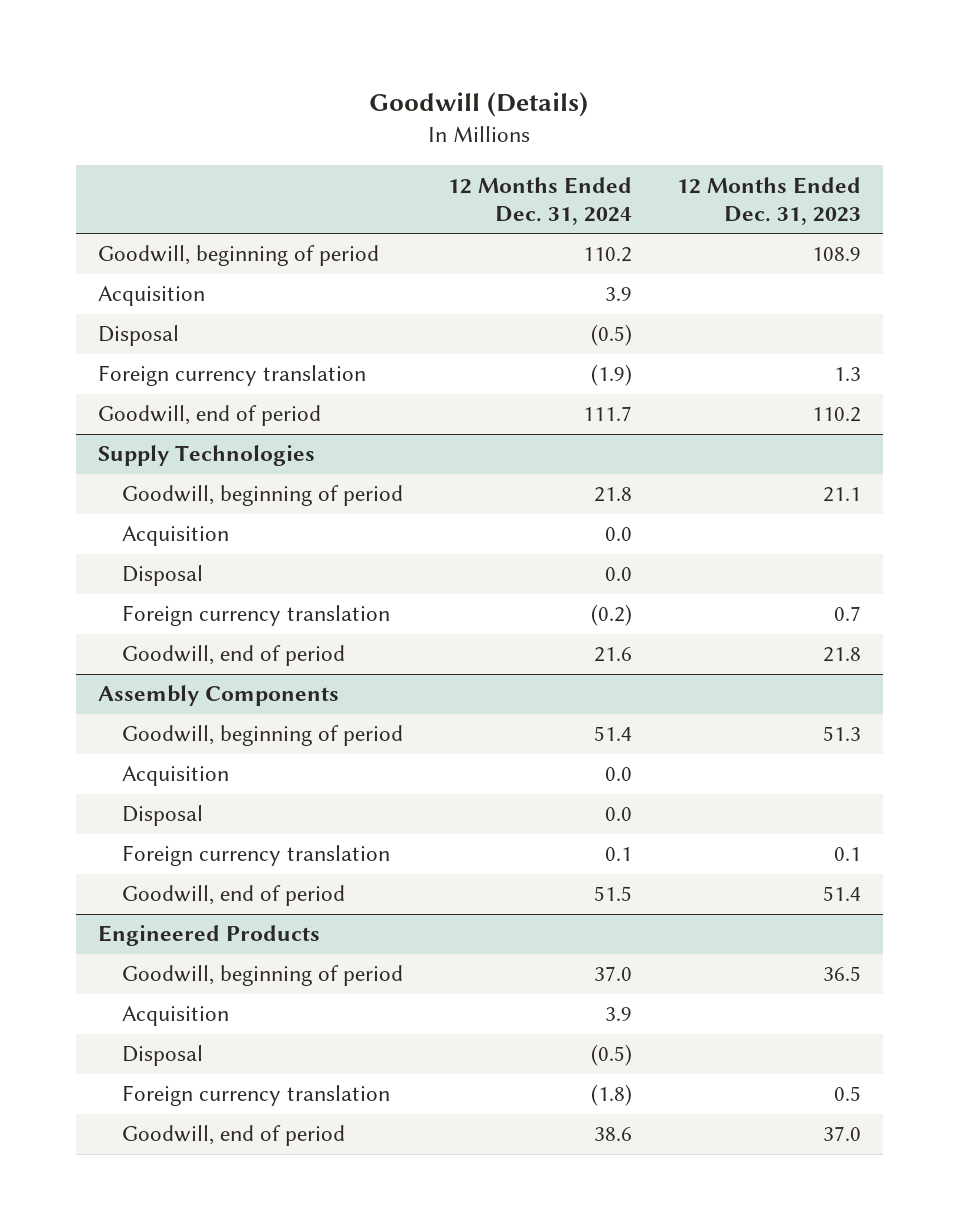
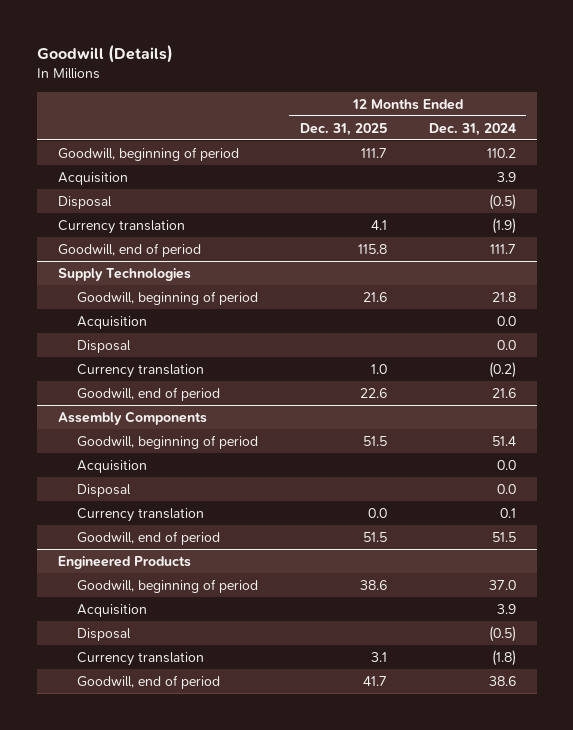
[676,176,861,225] 12 Months Ended Dec. 31, 2023 -> none
none -> [299,122,387,136] Dec. 31, 2025
[98,365,367,387] Foreign currency translation -> [57,219,185,234] Currency translation
[122,605,391,627] Foreign currency translation -> [76,363,204,378] Currency translation
[122,845,391,867] Foreign currency translation -> [76,507,204,522] Currency translation
[122,1085,391,1107] Foreign currency translation -> [76,651,204,666] Currency translation

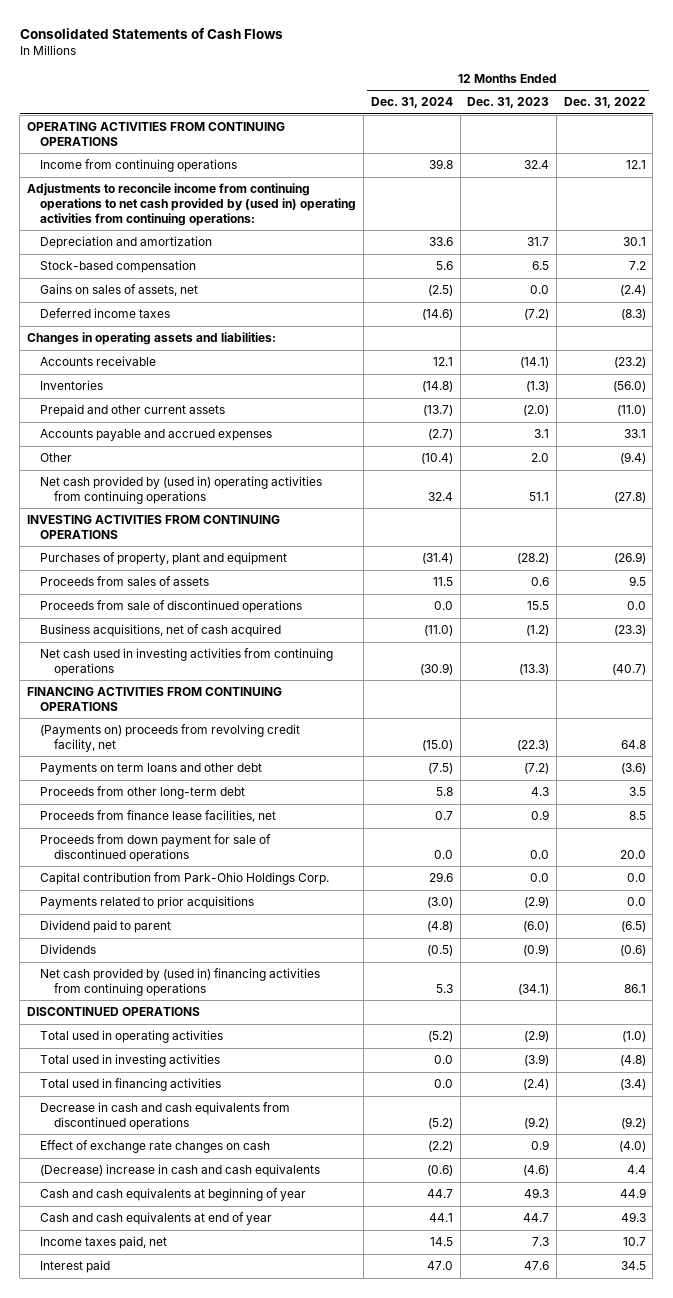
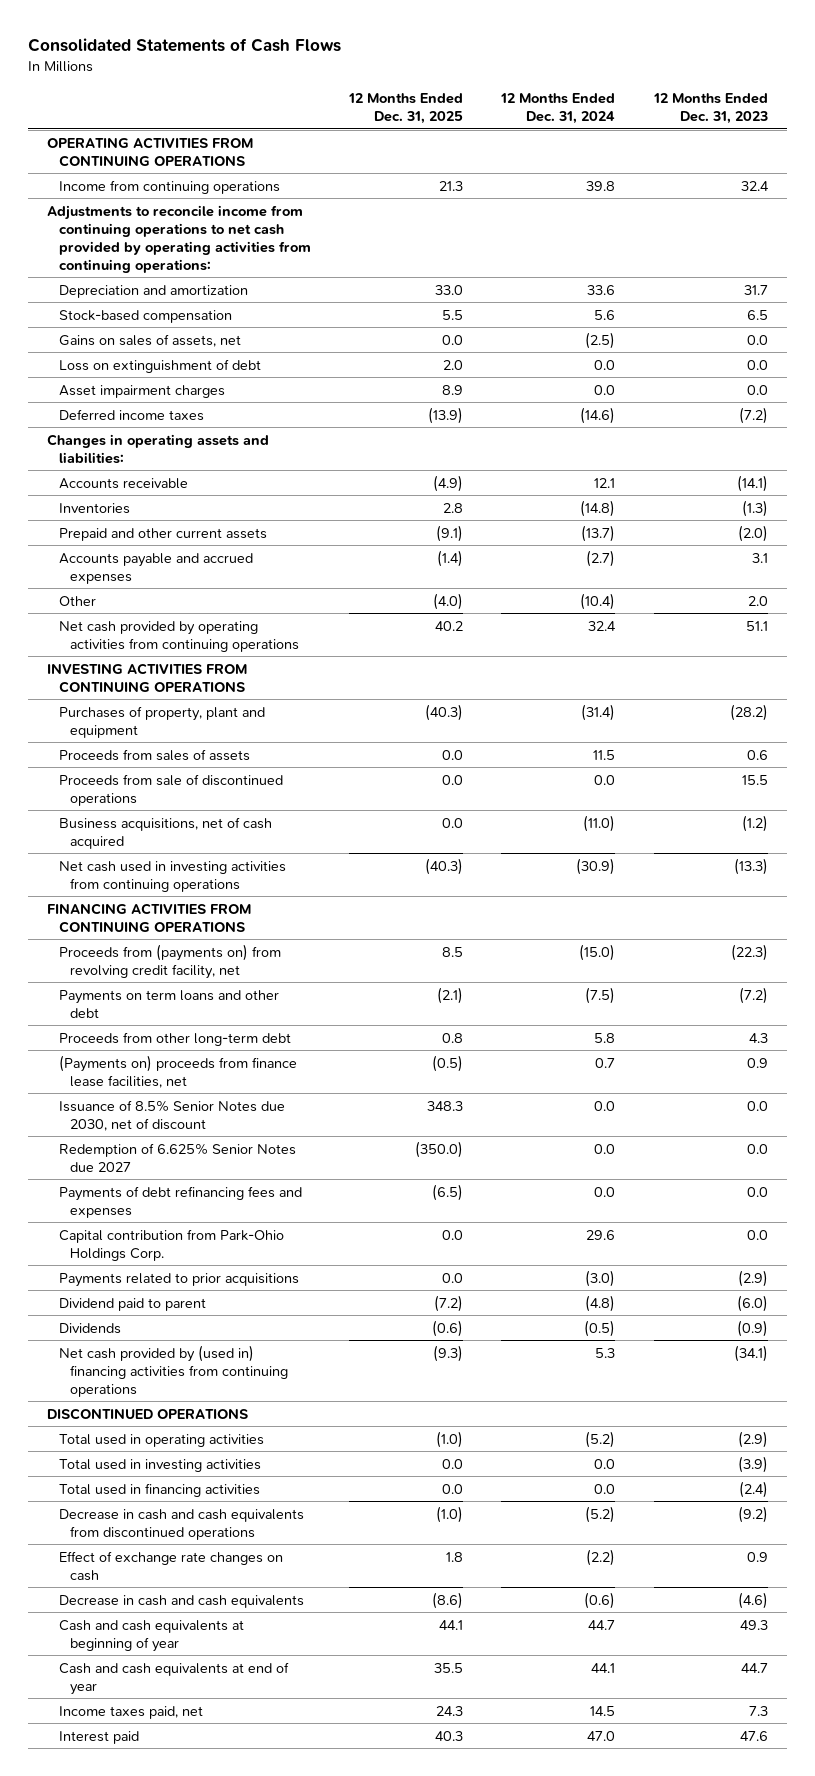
[563,97,646,109] Dec. 31, 2022 -> none
none -> [348,92,464,124] 12 Months Ended Dec. 31, 2025
[27,183,357,226] Adjustments to reconcile income from continuing operations to net cash provided by (used in) operating activities from continuing operations: -> [47,204,311,273] Adjustments to reconcile income from continuing operations to net cash provided by operating activities from continuing operations:
none -> [58,358,261,373] Loss on extinguishment of debt
none -> [58,384,225,398] Asset impairment charges
[40,476,323,504] Net cash provided by (used in) operating activities from continuing operations -> [58,620,300,652] Net cash provided by operating activities from continuing operations
[40,724,301,752] (Payments on) proceeds from revolving credit facility, net -> [58,943,281,979] Proceeds from (payments on) from revolving credit facility, net
[40,834,272,862] Proceeds from down payment for sale of discontinued operations -> none
[40,810,277,823] Proceeds from finance lease facilities, net -> [58,1054,297,1088] (Payments on) proceeds from finance lease facilities, net
none -> [58,1099,285,1131] Issuance of 8.5% Senior Notes due 2030, net of discount
none -> [58,1142,296,1172] Redemption of 6.625% Senior Notes due 2027
none -> [58,1185,302,1218] Payments of debt refinancing fees and expenses
[40,1164,321,1178] (Decrease) increase in cash and cash equivalents -> [58,1594,304,1608] Decrease in cash and cash equivalents

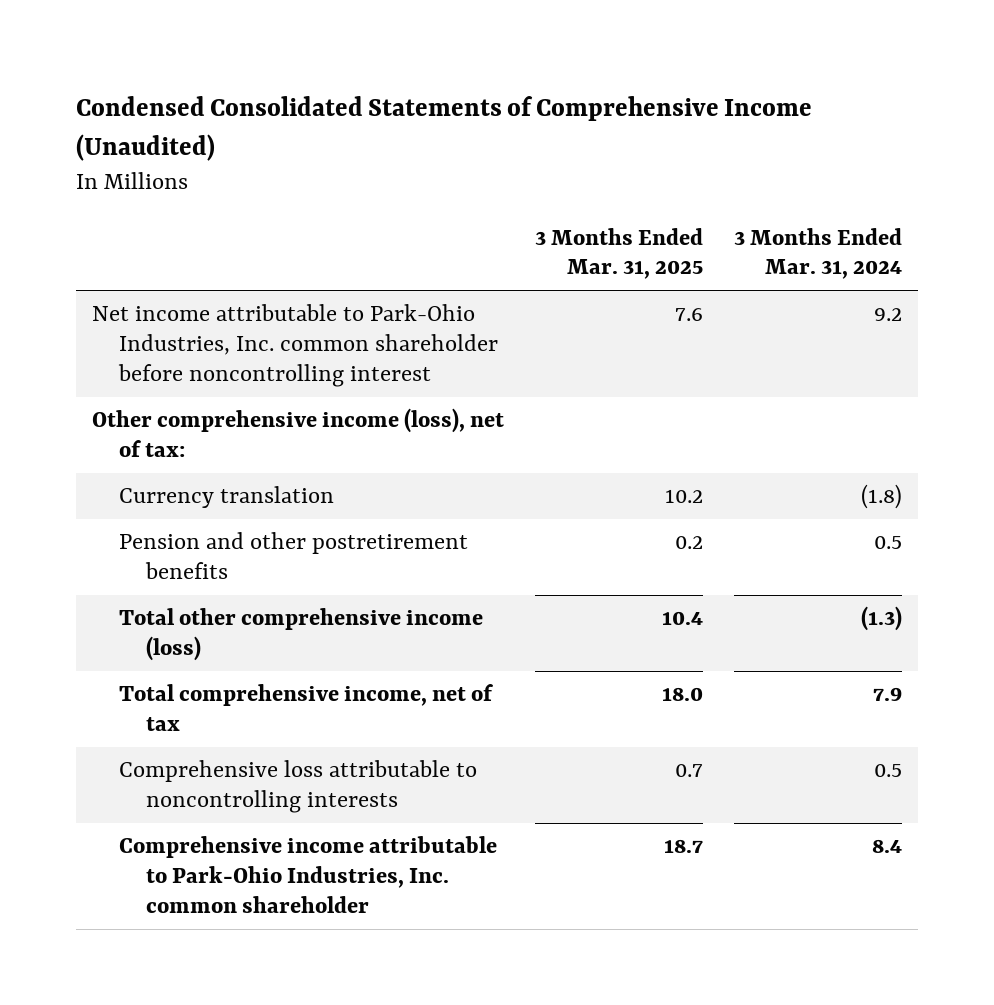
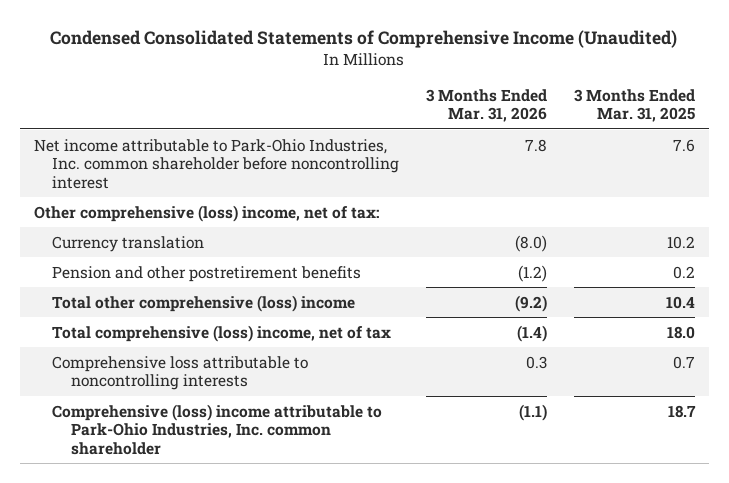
[734,227,903,280] 3 Months Ended Mar. 31, 2024 -> none
none -> [426,88,548,123] 3 Months Ended Mar. 31, 2026
[92,408,505,458] Other comprehensive income (loss), net of tax: -> [33,204,379,222] Other comprehensive (loss) income, net of tax:
[118,608,483,662] Total other comprehensive income (loss) -> [52,294,356,312] Total other comprehensive (loss) income
[118,684,493,732] Total comprehensive income, net of tax -> [52,324,392,342] Total comprehensive (loss) income, net of tax
[118,836,497,913] Comprehensive income attributable to Park-Ohio Industries, Inc. common shareholder -> [52,403,383,455] Comprehensive (loss) income attributable to Park-Ohio Industries, Inc. common shareholder

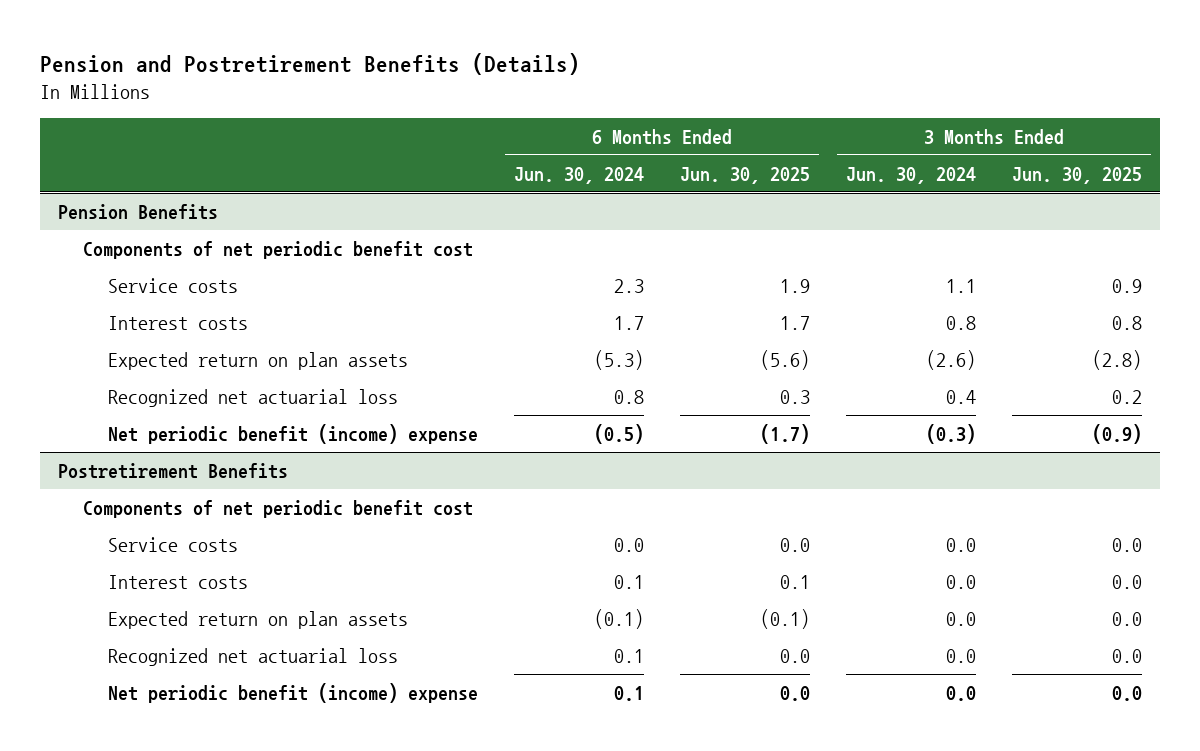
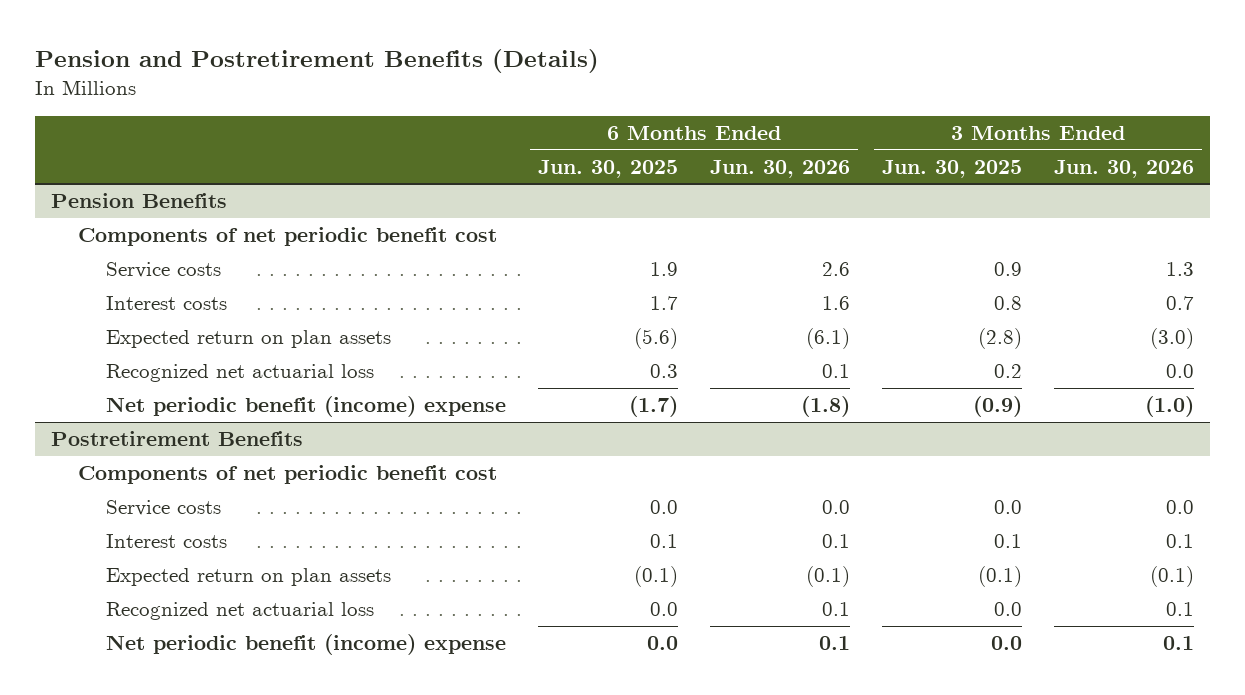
[513,166,644,184] Jun. 30, 2024 -> none
[845,166,976,184] Jun. 30, 2024 -> none
none -> [709,159,850,178] Jun. 30, 2026
none -> [1054,159,1195,178] Jun. 30, 2026
[1111,574,1142,589] 0.0 -> [994,534,1023,549] 0.1
[1111,611,1142,626] 0.0 -> [978,566,1023,588] (0.1)

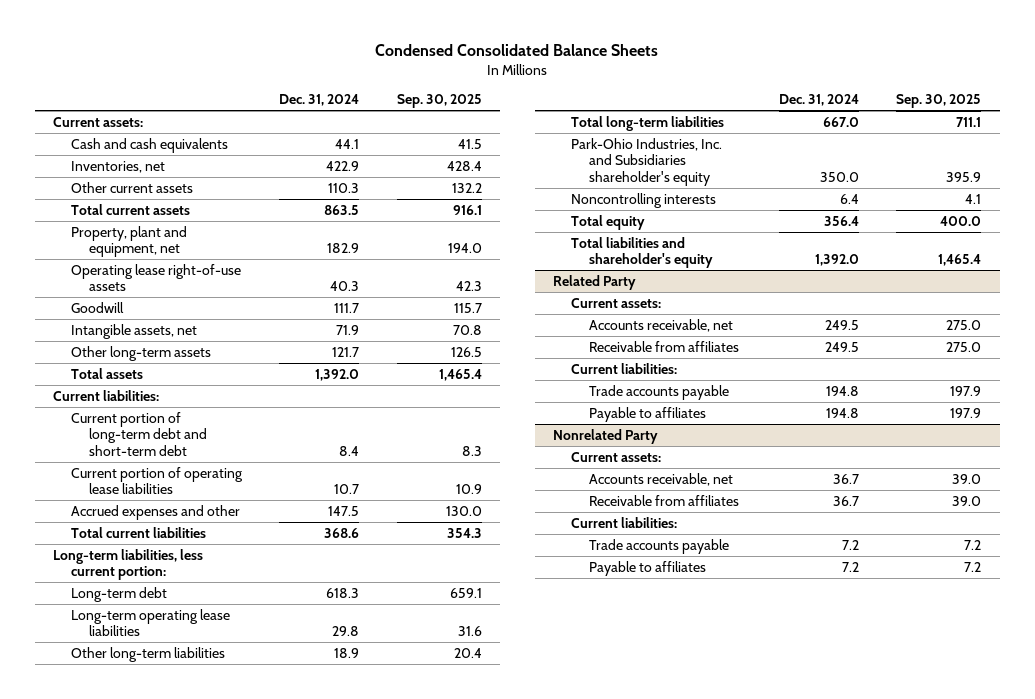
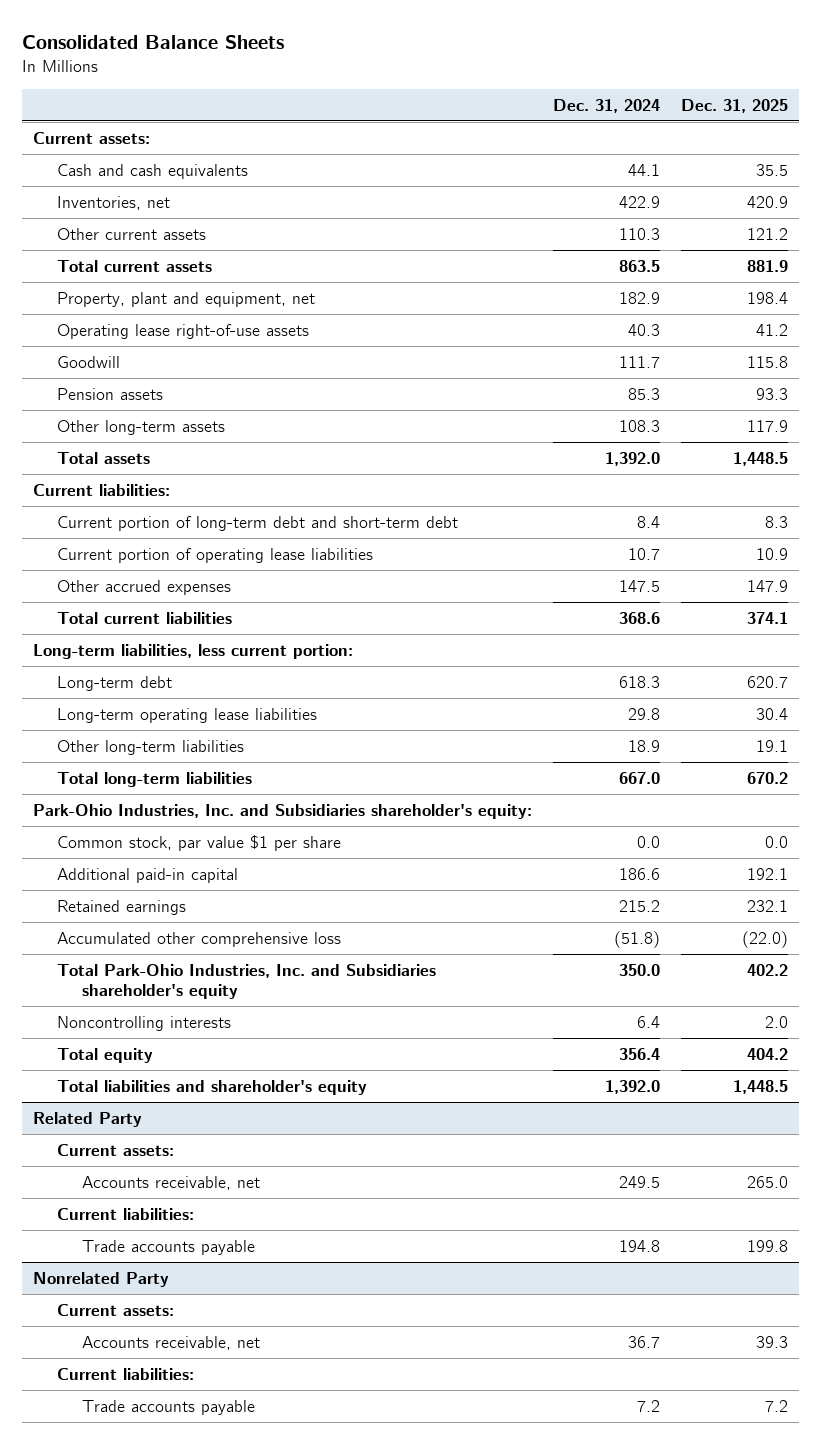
[375,44,659,57] Condensed Consolidated Balance Sheets -> [22,34,285,49] Consolidated Balance Sheets
[396,94,482,109] Sep. 30, 2025 -> none
none -> [681,98,789,113] Dec. 31, 2025
[71,323,198,339] Intangible assets, net -> none
none -> [57,387,164,400] Pension assets
[332,346,360,357] 121.7 -> [619,419,661,432] 108.3
[71,504,241,520] Accrued expenses and other -> [57,579,232,595] Other accrued expenses
none -> [33,803,533,819] Park-Ohio Industries, Inc. and Subsidiaries shareholder's equity:
none -> [57,834,342,851] Common stock, par value $1 per share
none -> [57,867,239,883] Additional paid-in capital
none -> [57,899,187,915] Retained earnings
none -> [57,931,342,947] Accumulated other comprehensive loss
[570,137,722,186] Park-Ohio Industries, Inc. and Subsidiaries shareholder's equity -> [57,963,437,1000] Total Park-Ohio Industries, Inc. and Subsidiaries shareholder's equity
[588,340,739,352] Receivable from affiliates -> none
[588,406,706,422] Payable to affiliates -> none
[588,494,739,506] Receivable from affiliates -> none
[588,560,706,576] Payable to affiliates -> none

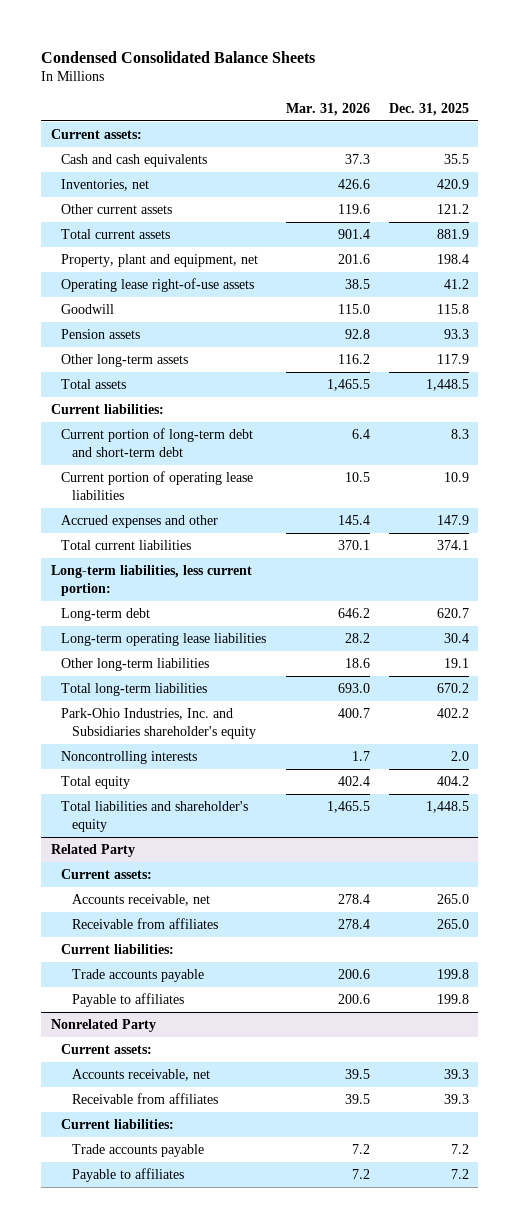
[22,34,285,49] Consolidated Balance Sheets -> [40,50,315,63] Condensed Consolidated Balance Sheets
[553,98,661,113] Dec. 31, 2024 -> none
none -> [285,102,370,116] Mar. 31, 2026
[57,579,232,595] Other accrued expenses -> [61,515,219,529] Accrued expenses and other
[33,803,533,819] Park-Ohio Industries, Inc. and Subsidiaries shareholder's equity: -> none
[57,834,342,851] Common stock, par value $1 per share -> none
[57,867,239,883] Additional paid-in capital -> none
[57,899,187,915] Retained earnings -> none
[57,931,342,947] Accumulated other comprehensive loss -> none
[57,963,437,1000] Total Park-Ohio Industries, Inc. and Subsidiaries shareholder's equity -> [61,708,257,740] Park-Ohio Industries, Inc. and Subsidiaries shareholder's equity
none -> [72,918,219,930] Receivable from affiliates
none -> [72,993,185,1008] Payable to affiliates
none -> [72,1093,219,1105] Receivable from affiliates
none -> [72,1168,185,1183] Payable to affiliates

